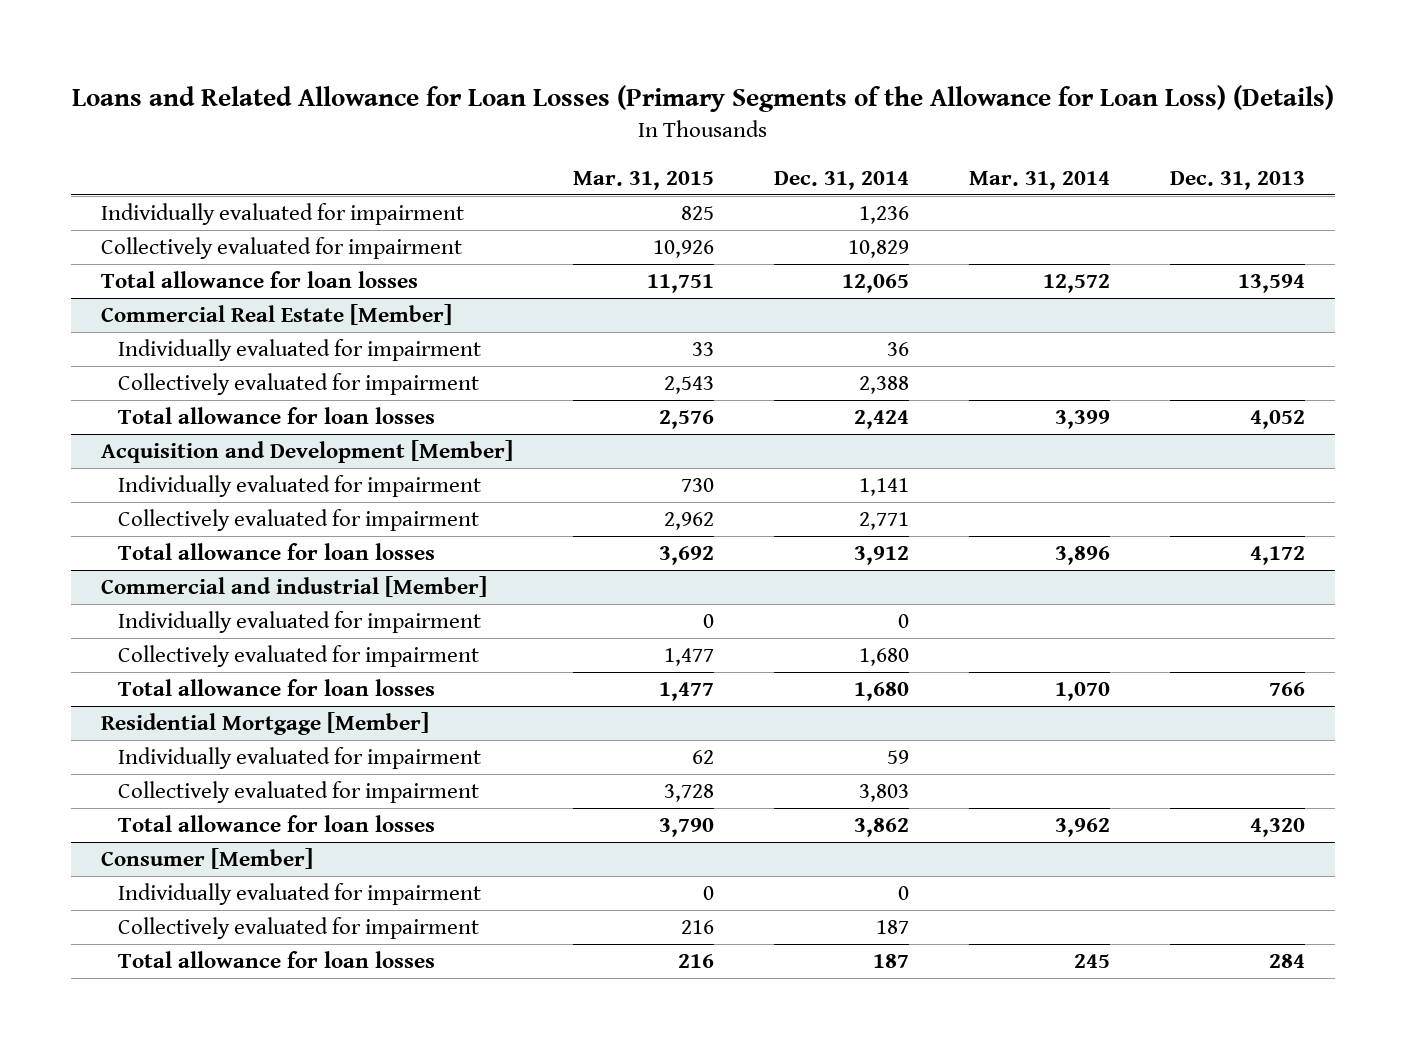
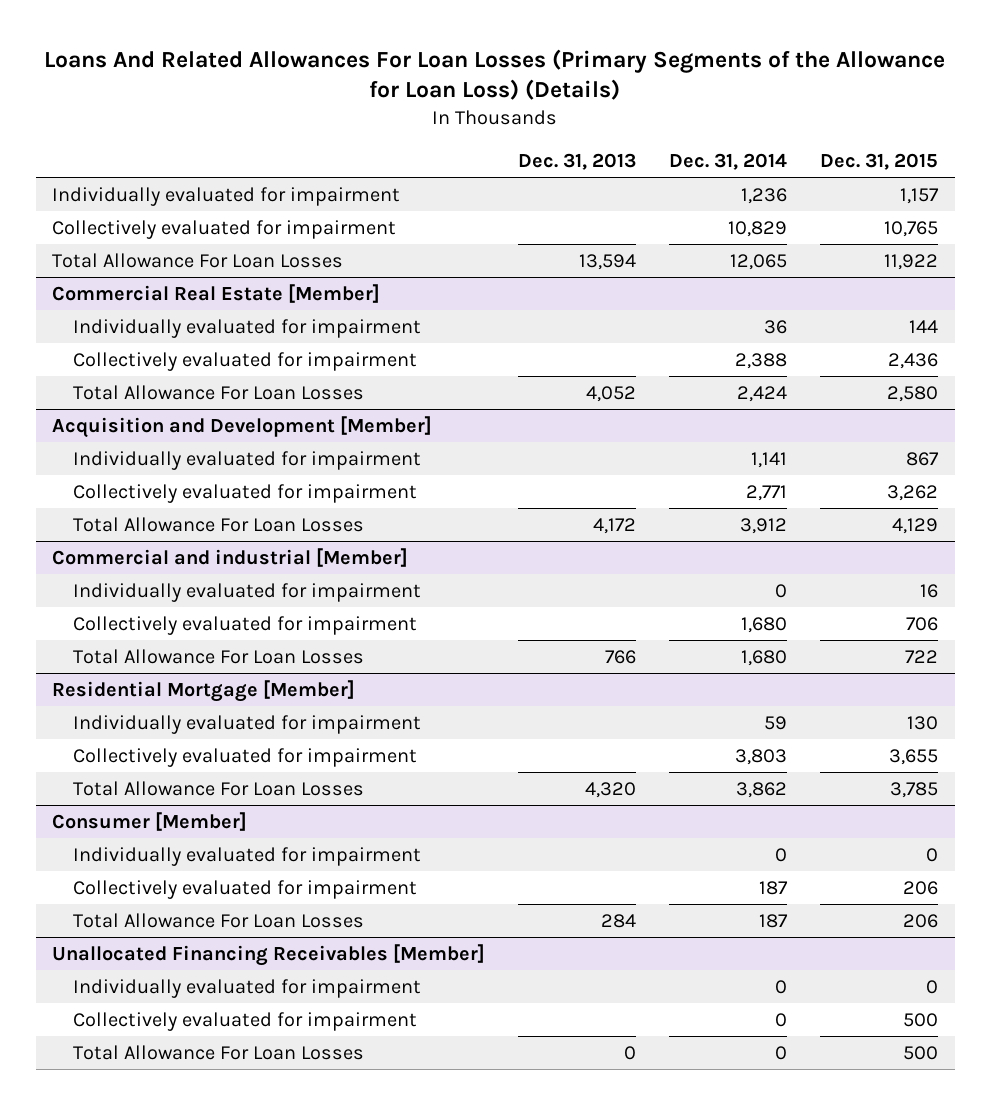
[72,85,1335,113] Loans and Related Allowance for Loan Losses (Primary Segments of the Allowance for Loan Loss) (Details) -> [44,48,946,101] Loans And Related Allowances For Loan Losses (Primary Segments of the Allowance for Loan Loss) (Details)
[572,170,714,190] Mar. 31, 2015 -> none
[969,170,1111,190] Mar. 31, 2014 -> none
none -> [820,153,939,171] Dec. 31, 2015
[100,271,418,289] Total allowance for loan losses -> [52,252,344,268] Total Allowance For Loan Losses
[118,407,436,425] Total allowance for loan losses -> [72,384,364,400] Total Allowance For Loan Losses
[118,543,436,561] Total allowance for loan losses -> [72,516,364,532] Total Allowance For Loan Losses
[118,679,436,697] Total allowance for loan losses -> [72,648,364,664] Total Allowance For Loan Losses
[118,815,436,833] Total allowance for loan losses -> [72,780,364,796] Total Allowance For Loan Losses
[118,951,436,969] Total allowance for loan losses -> [72,912,364,928] Total Allowance For Loan Losses
none -> [52,943,486,966] Unallocated Financing Receivables [Member]
none -> [72,978,421,998] Individually evaluated for impairment
none -> [72,1011,417,1031] Collectively evaluated for impairment
none -> [72,1044,364,1060] Total Allowance For Loan Losses

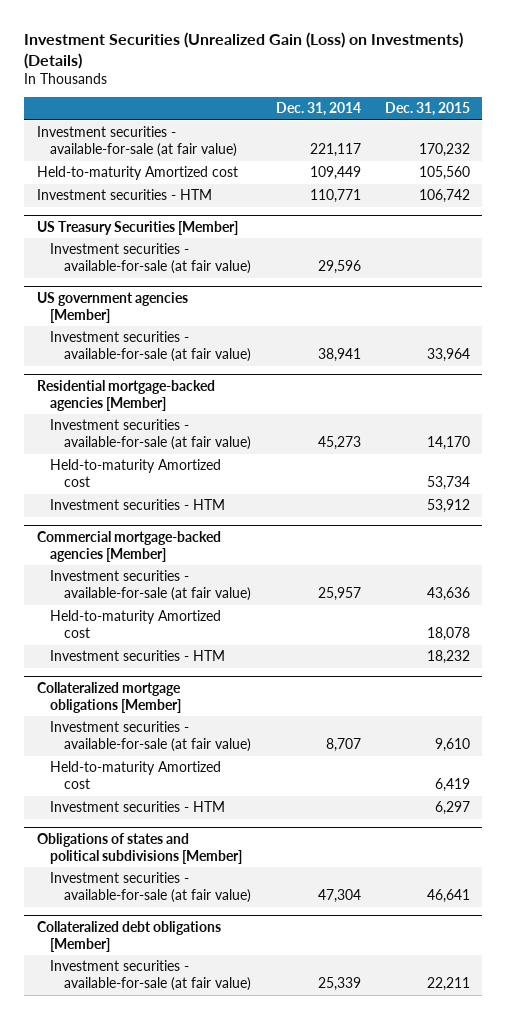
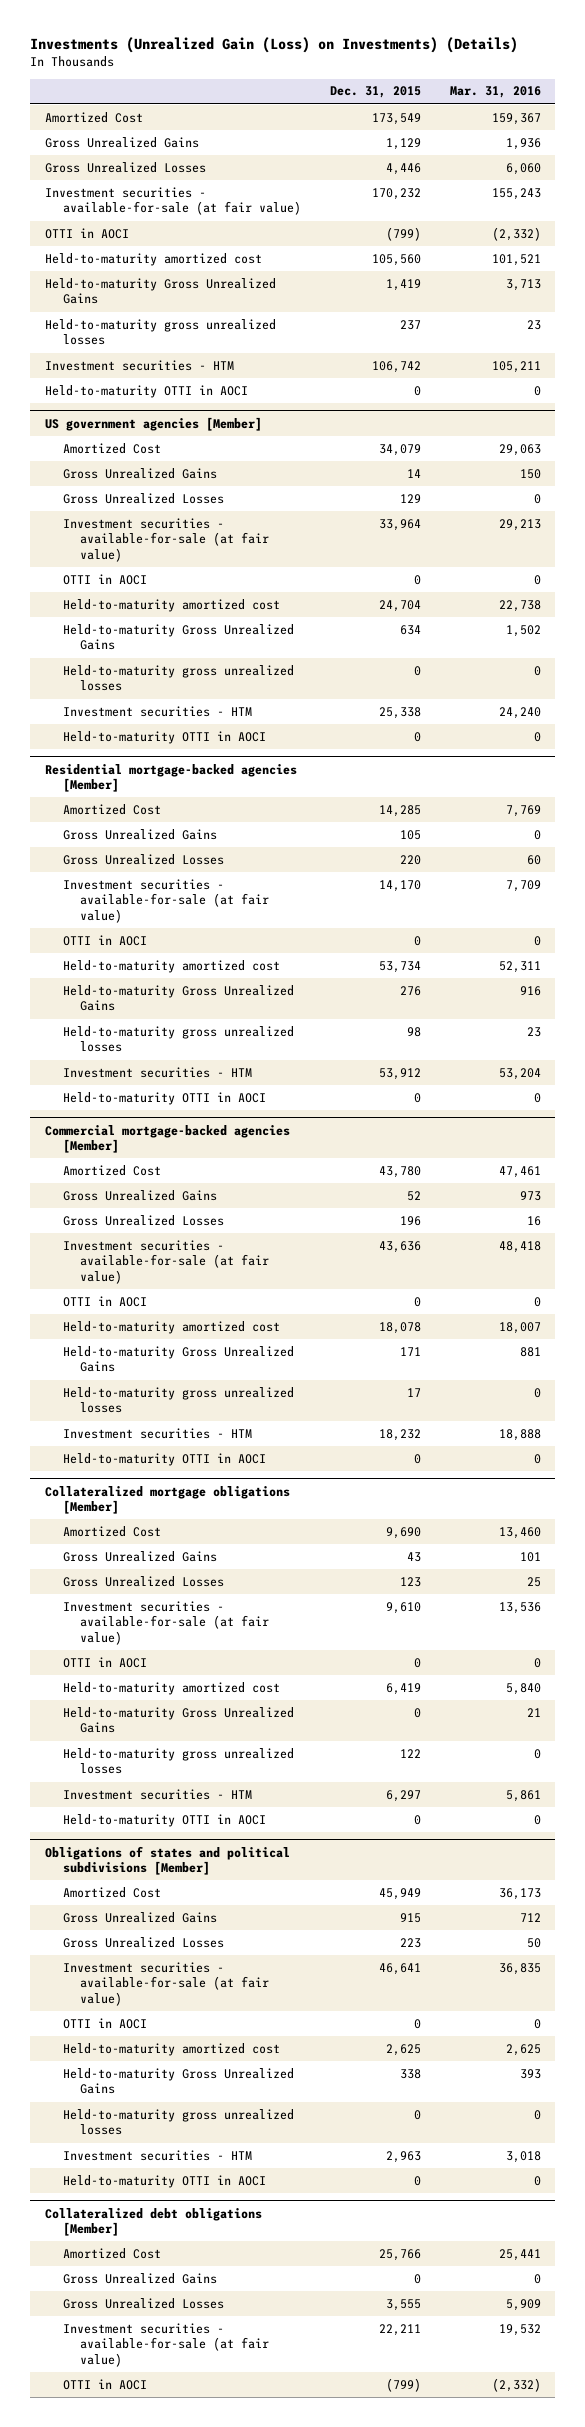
[24,32,464,69] Investment Securities (Unrealized Gain (Loss) on Investments) (Details) -> [30,37,519,54] Investments (Unrealized Gain (Loss) on Investments) (Details)
[275,102,361,117] Dec. 31, 2014 -> none
none -> [449,86,541,99] Mar. 31, 2016
none -> [44,111,143,123] Amortized Cost
none -> [44,136,199,148] Gross Unrealized Gains
none -> [44,161,206,173] Gross Unrealized Losses
none -> [44,227,129,239] OTTI in AOCI
[36,166,238,181] Held-to-maturity Amortized cost -> [44,252,262,266] Held-to-maturity amortized cost
none -> [44,277,276,305] Held-to-maturity Gross Unrealized Gains
none -> [44,318,276,346] Held-to-maturity gross unrealized losses
[36,220,238,235] US Treasury Securities [Member] -> none
[50,243,252,275] Investment securities - available-for-sale (at fair value) -> none
none -> [44,384,248,398] Held-to-maturity OTTI in AOCI
none -> [62,442,161,454] Amortized Cost
none -> [62,467,217,479] Gross Unrealized Gains
none -> [62,492,224,504] Gross Unrealized Losses
none -> [62,573,147,585] OTTI in AOCI
none -> [62,598,280,612] Held-to-maturity amortized cost
none -> [62,623,294,651] Held-to-maturity Gross Unrealized Gains
none -> [62,664,294,692] Held-to-maturity gross unrealized losses
none -> [62,705,252,717] Investment securities - HTM
none -> [62,730,266,744] Held-to-maturity OTTI in AOCI
none -> [62,803,161,815] Amortized Cost
none -> [62,828,217,840] Gross Unrealized Gains
none -> [62,853,224,865] Gross Unrealized Losses
none -> [62,934,147,946] OTTI in AOCI
[50,459,222,488] Held-to-maturity Amortized cost -> [62,959,280,973] Held-to-maturity amortized cost
none -> [62,984,294,1012] Held-to-maturity Gross Unrealized Gains
none -> [62,1025,294,1053] Held-to-maturity gross unrealized losses
none -> [62,1091,266,1105] Held-to-maturity OTTI in AOCI
none -> [62,1164,161,1176] Amortized Cost
none -> [62,1189,217,1201] Gross Unrealized Gains
none -> [62,1214,224,1226] Gross Unrealized Losses
none -> [62,1295,147,1307] OTTI in AOCI
[50,610,222,639] Held-to-maturity Amortized cost -> [62,1320,280,1334] Held-to-maturity amortized cost
none -> [62,1345,294,1373] Held-to-maturity Gross Unrealized Gains
none -> [62,1386,294,1414] Held-to-maturity gross unrealized losses
none -> [62,1452,266,1466] Held-to-maturity OTTI in AOCI
none -> [62,1525,161,1537] Amortized Cost
none -> [62,1550,217,1562] Gross Unrealized Gains
none -> [62,1575,224,1587] Gross Unrealized Losses
none -> [62,1656,147,1668] OTTI in AOCI
[50,761,222,790] Held-to-maturity Amortized cost -> [62,1681,280,1695] Held-to-maturity amortized cost
none -> [62,1706,294,1734] Held-to-maturity Gross Unrealized Gains
none -> [62,1747,294,1775] Held-to-maturity gross unrealized losses
none -> [62,1813,266,1827] Held-to-maturity OTTI in AOCI
none -> [62,1886,161,1898] Amortized Cost
none -> [62,1911,217,1923] Gross Unrealized Gains
none -> [62,1936,224,1948] Gross Unrealized Losses
none -> [62,2017,147,2029] OTTI in AOCI
none -> [62,2042,280,2056] Held-to-maturity amortized cost
none -> [62,2067,294,2095] Held-to-maturity Gross Unrealized Gains
none -> [62,2108,294,2136] Held-to-maturity gross unrealized losses
none -> [62,2149,252,2161] Investment securities - HTM
none -> [62,2174,266,2188] Held-to-maturity OTTI in AOCI
none -> [62,2247,161,2259] Amortized Cost
none -> [62,2272,217,2284] Gross Unrealized Gains
none -> [62,2297,224,2309] Gross Unrealized Losses
none -> [62,2378,147,2390] OTTI in AOCI

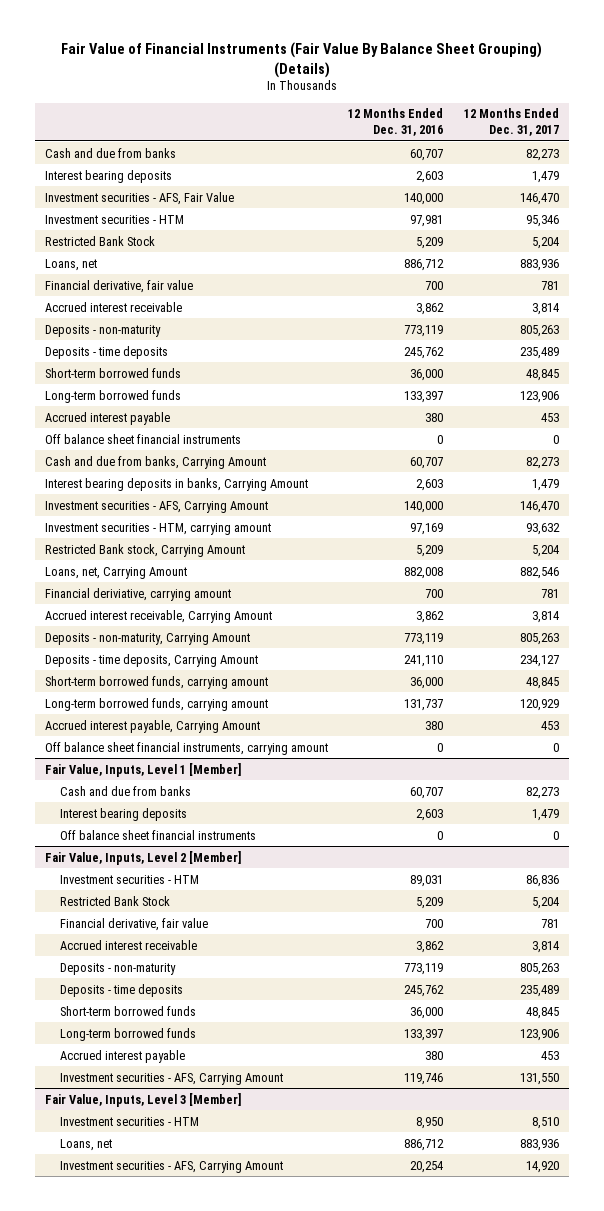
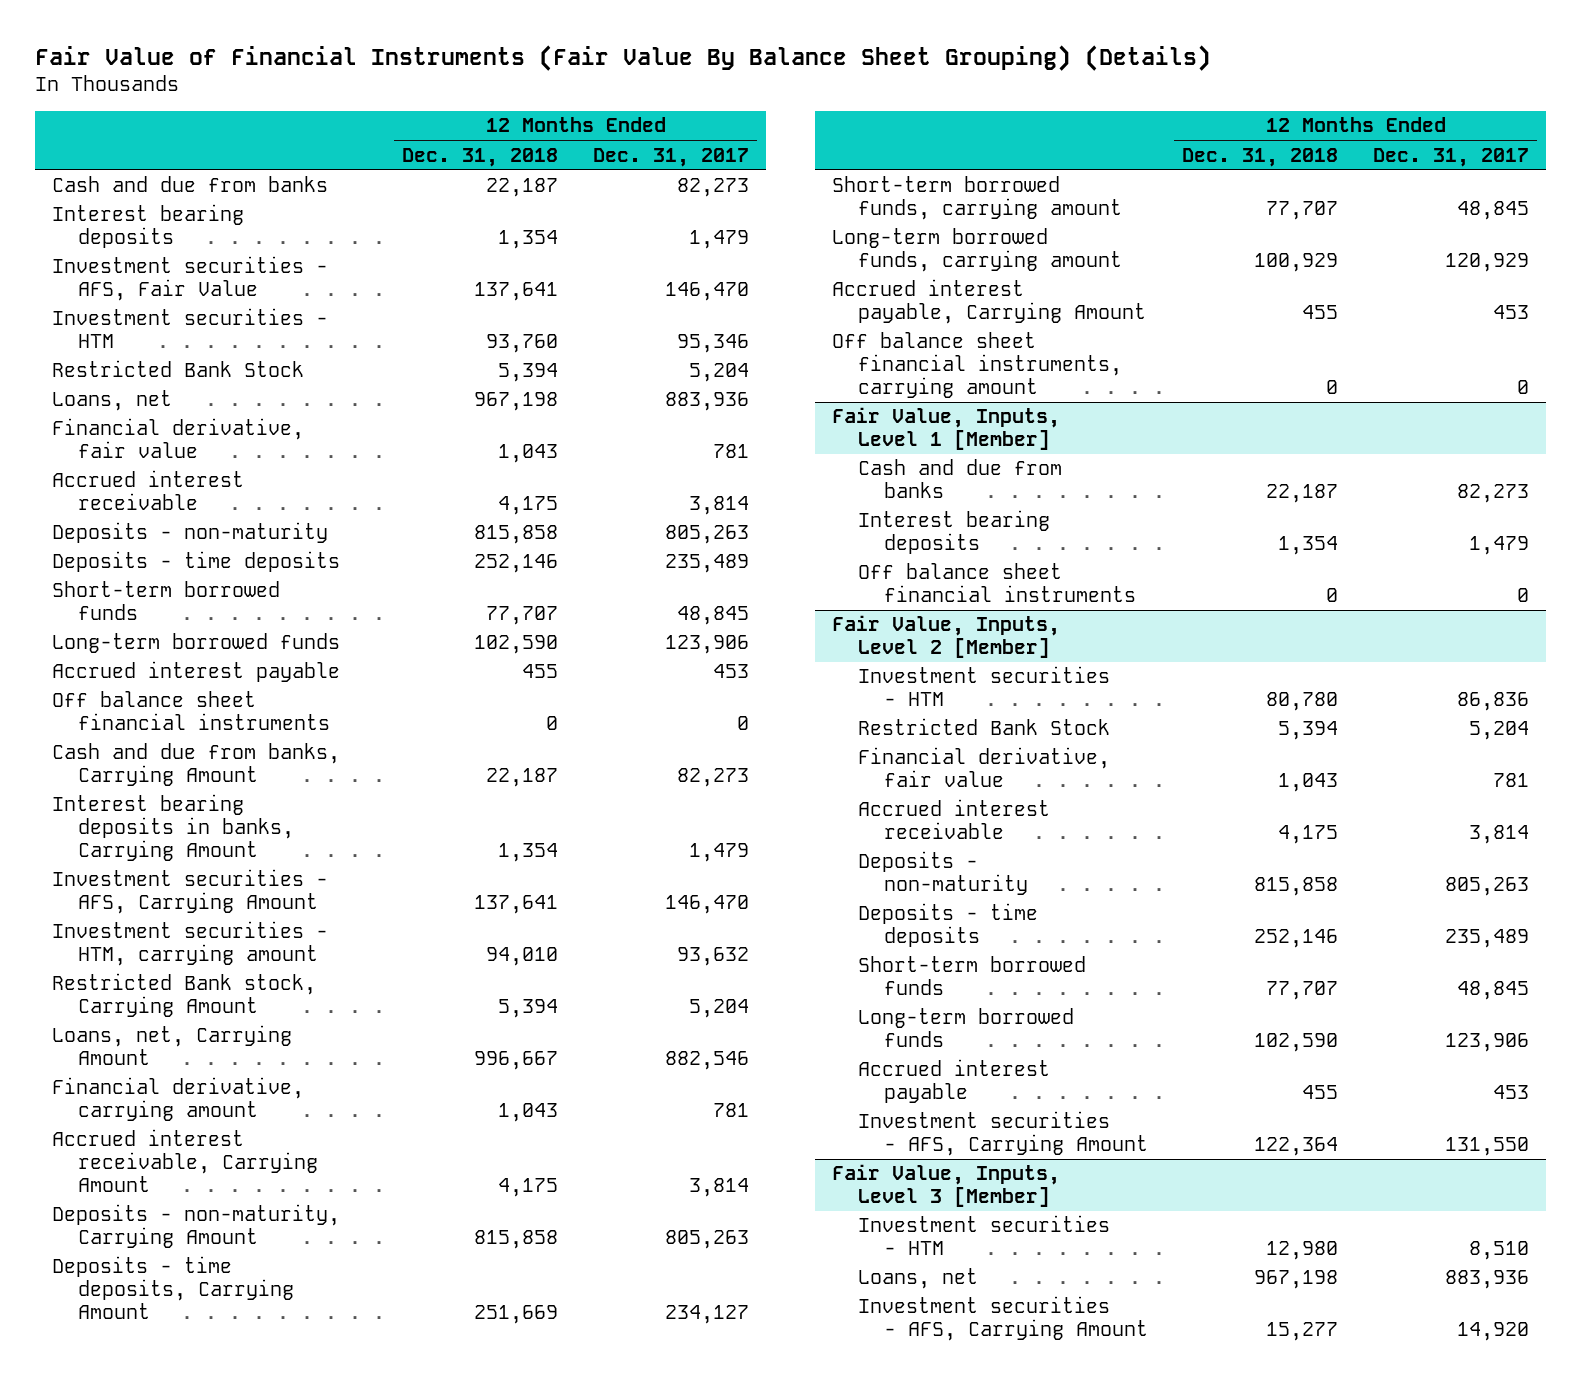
[348,108,444,136] 12 Months Ended Dec. 31, 2016 -> none
none -> [402,147,559,167] Dec. 31, 2018
[45,587,232,601] Financial deriviative, carrying amount -> [51,1077,304,1122] Financial derivative, carrying amount

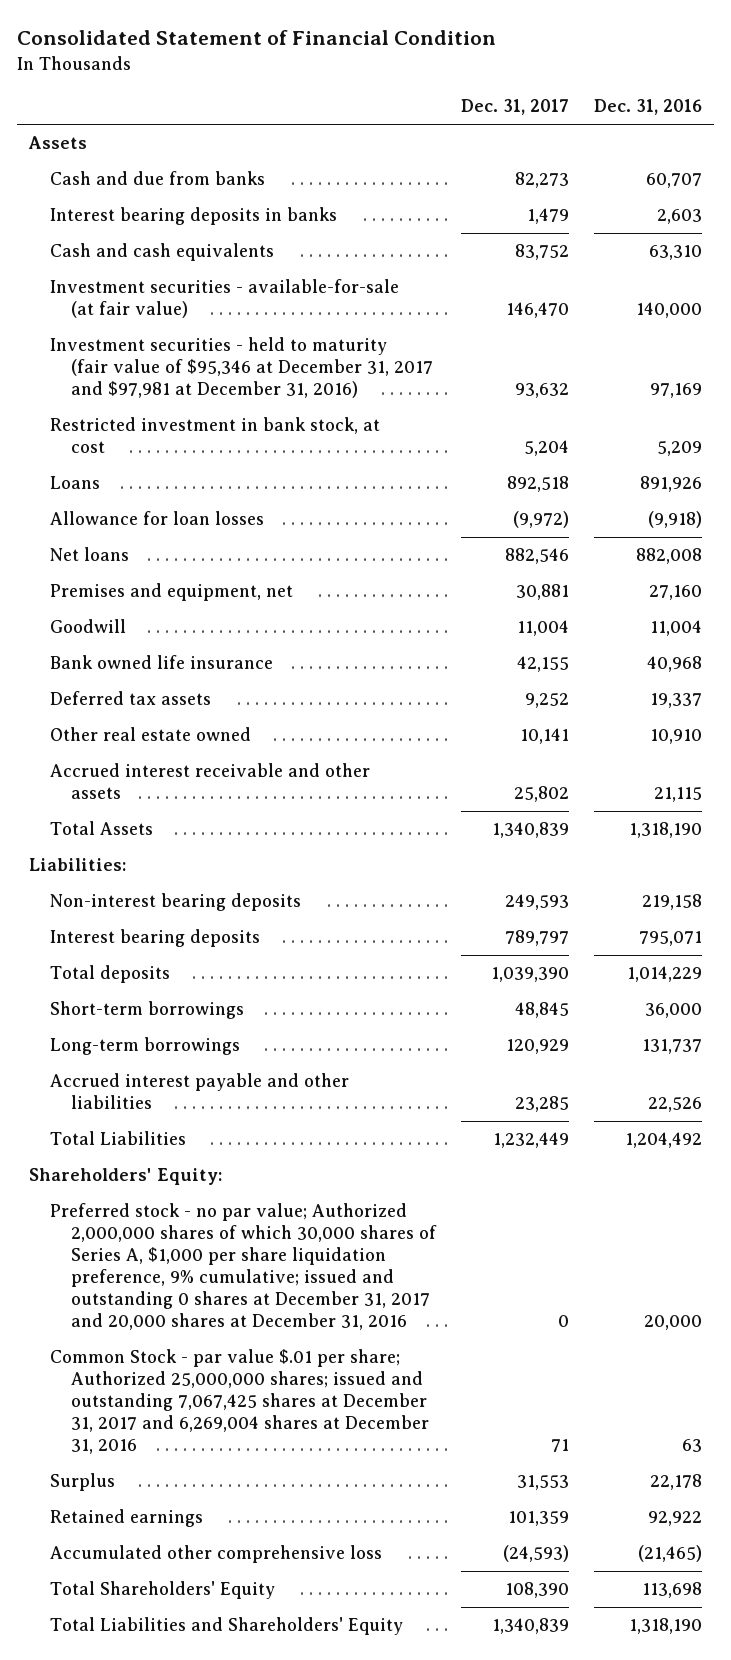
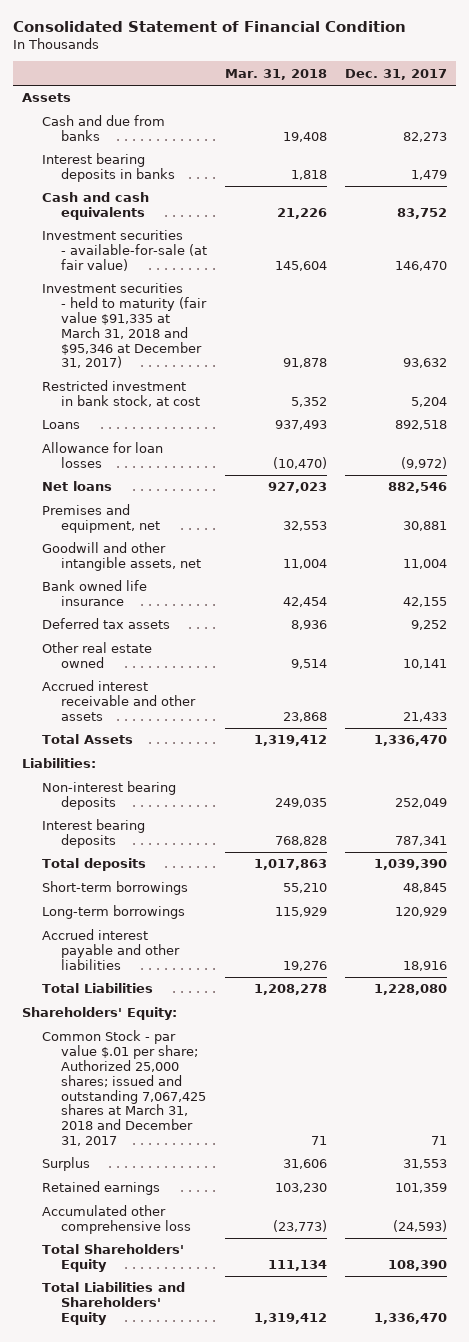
[593,99,702,116] Dec. 31, 2016 -> none
none -> [225,68,328,80] Mar. 31, 2018
[50,337,433,399] Investment securities - held to maturity (fair value of $95,346 at December 31, 2017 and $97,981 at December 31, 2016) -> [41,283,208,369] Investment securities - held to maturity (fair value $91,335 at March 31, 2018 and $95,346 at December 31, 2017)
[50,619,127,634] Goodwill -> [41,542,202,572] Goodwill and other intangible assets, net
[513,786,569,803] 25,802 -> [403,711,448,722] 21,433
[491,822,569,839] 1,340,839 -> [374,735,448,747] 1,336,470
[504,894,569,911] 249,593 -> [395,798,448,809] 252,049
[504,930,569,947] 789,797 -> [395,836,448,847] 787,341
[514,1096,569,1113] 23,285 -> [403,960,448,971] 18,916
[492,1132,569,1149] 1,232,449 -> [374,984,448,996] 1,228,080
[50,1203,437,1331] Preferred stock - no par value; Authorized 2,000,000 shares of which 30,000 shares of Series A, $1,000 per share liquidation preference, 9% cumulative; issued and outstanding 0 shares at December 31, 2017 and 20,000 shares at December 31, 2016 -> none
[50,1349,429,1455] Common Stock - par value $.01 per share; Authorized 25,000,000 shares; issued and outstanding 7,067,425 shares at December 31, 2017 and 6,269,004 shares at December 31, 2016 -> [41,1030,207,1147] Common Stock - par value $.01 per share; Authorized 25,000 shares; issued and outstanding 7,067,425 shares at March 31, 2018 and December 31, 2017
[491,1618,569,1635] 1,340,839 -> [374,1312,448,1324] 1,336,470

